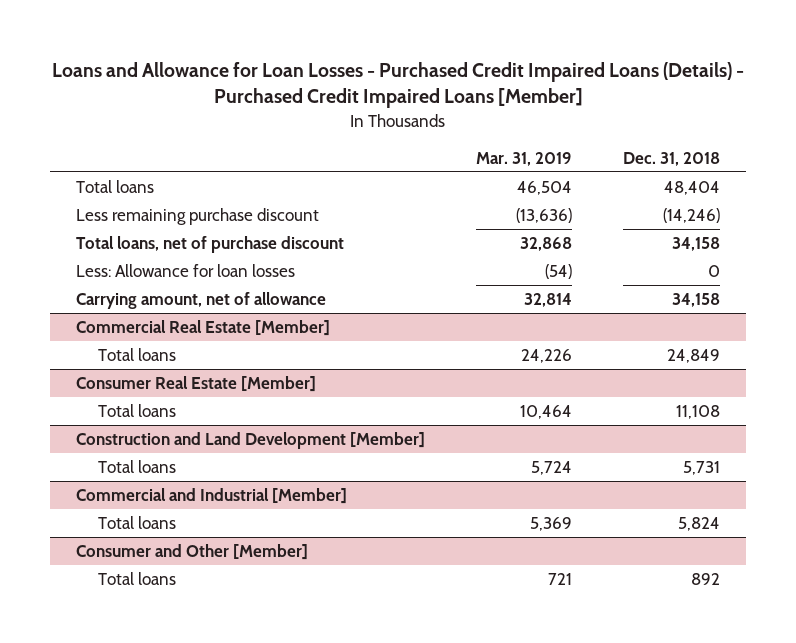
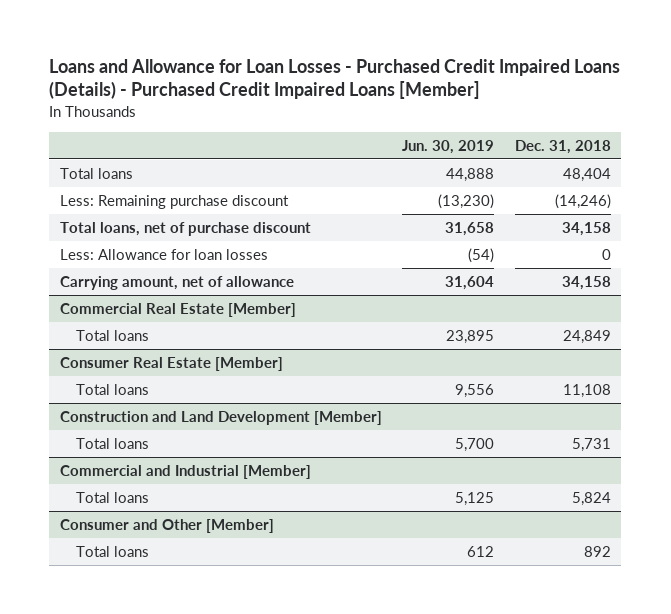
[476,151,573,166] Mar. 31, 2019 -> none
none -> [402,139,495,154] Jun. 30, 2019
[75,208,319,226] Less remaining purchase discount -> [59,194,289,209] Less: Remaining purchase discount

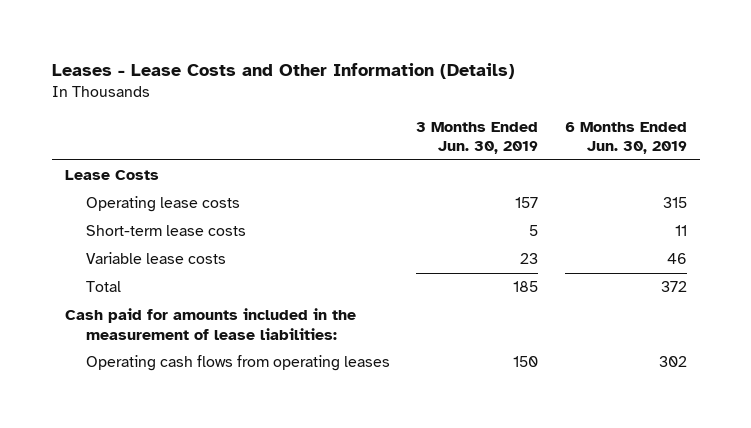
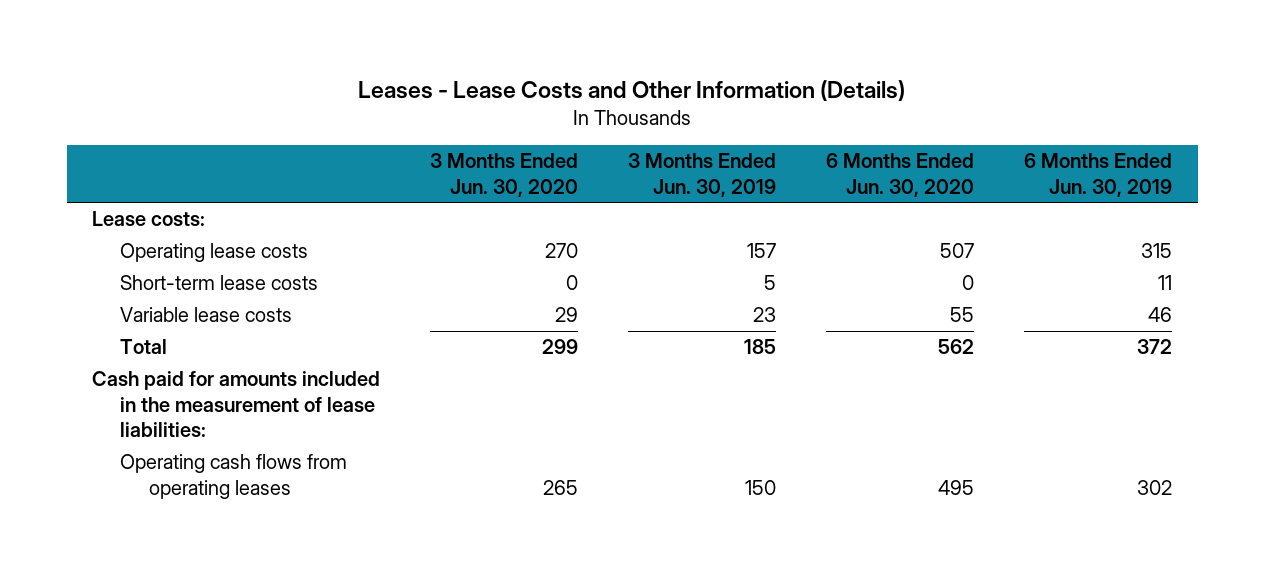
none -> [429,153,578,197] 3 Months Ended Jun. 30, 2020
none -> [826,153,975,197] 6 Months Ended Jun. 30, 2020
[64,170,159,181] Lease Costs -> [91,211,205,227] Lease costs:

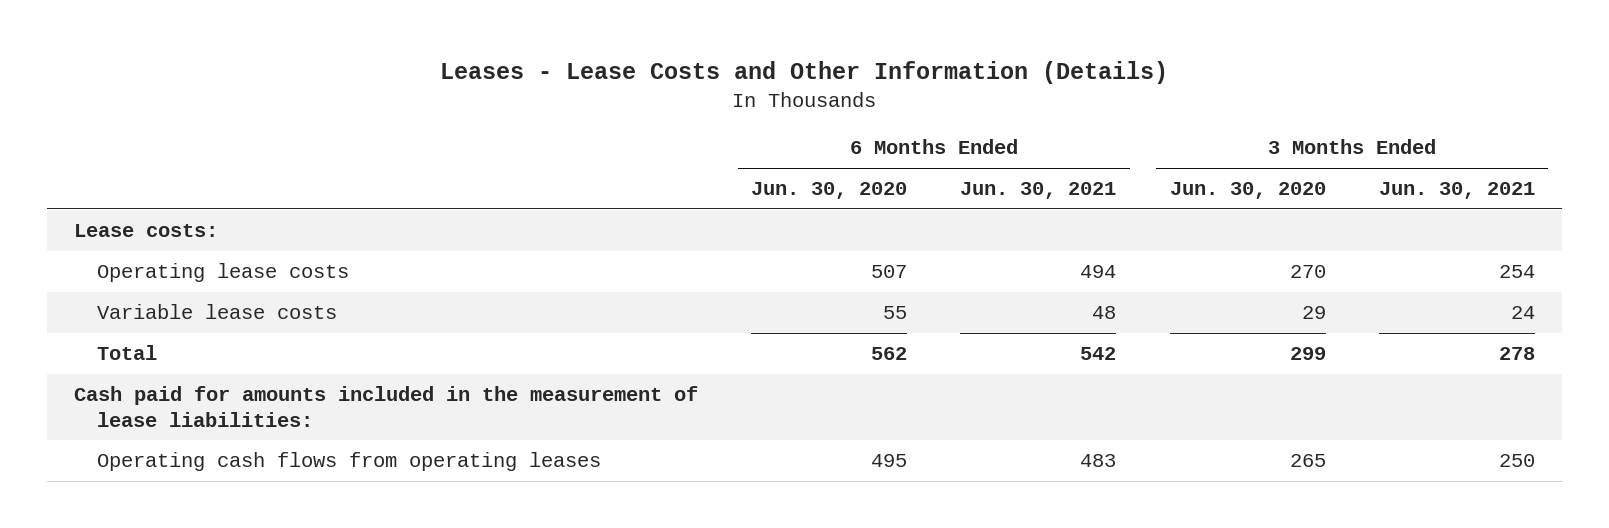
[628,153,777,197] 3 Months Ended Jun. 30, 2019 -> none
[1024,153,1173,197] 6 Months Ended Jun. 30, 2019 -> none
none -> [960,182,1117,200] Jun. 30, 2021
none -> [1378,182,1535,200] Jun. 30, 2021
[120,275,319,291] Short-term lease costs -> none

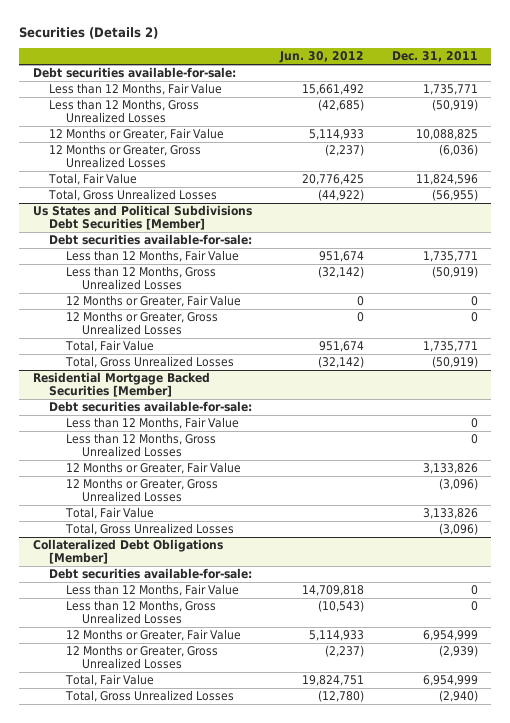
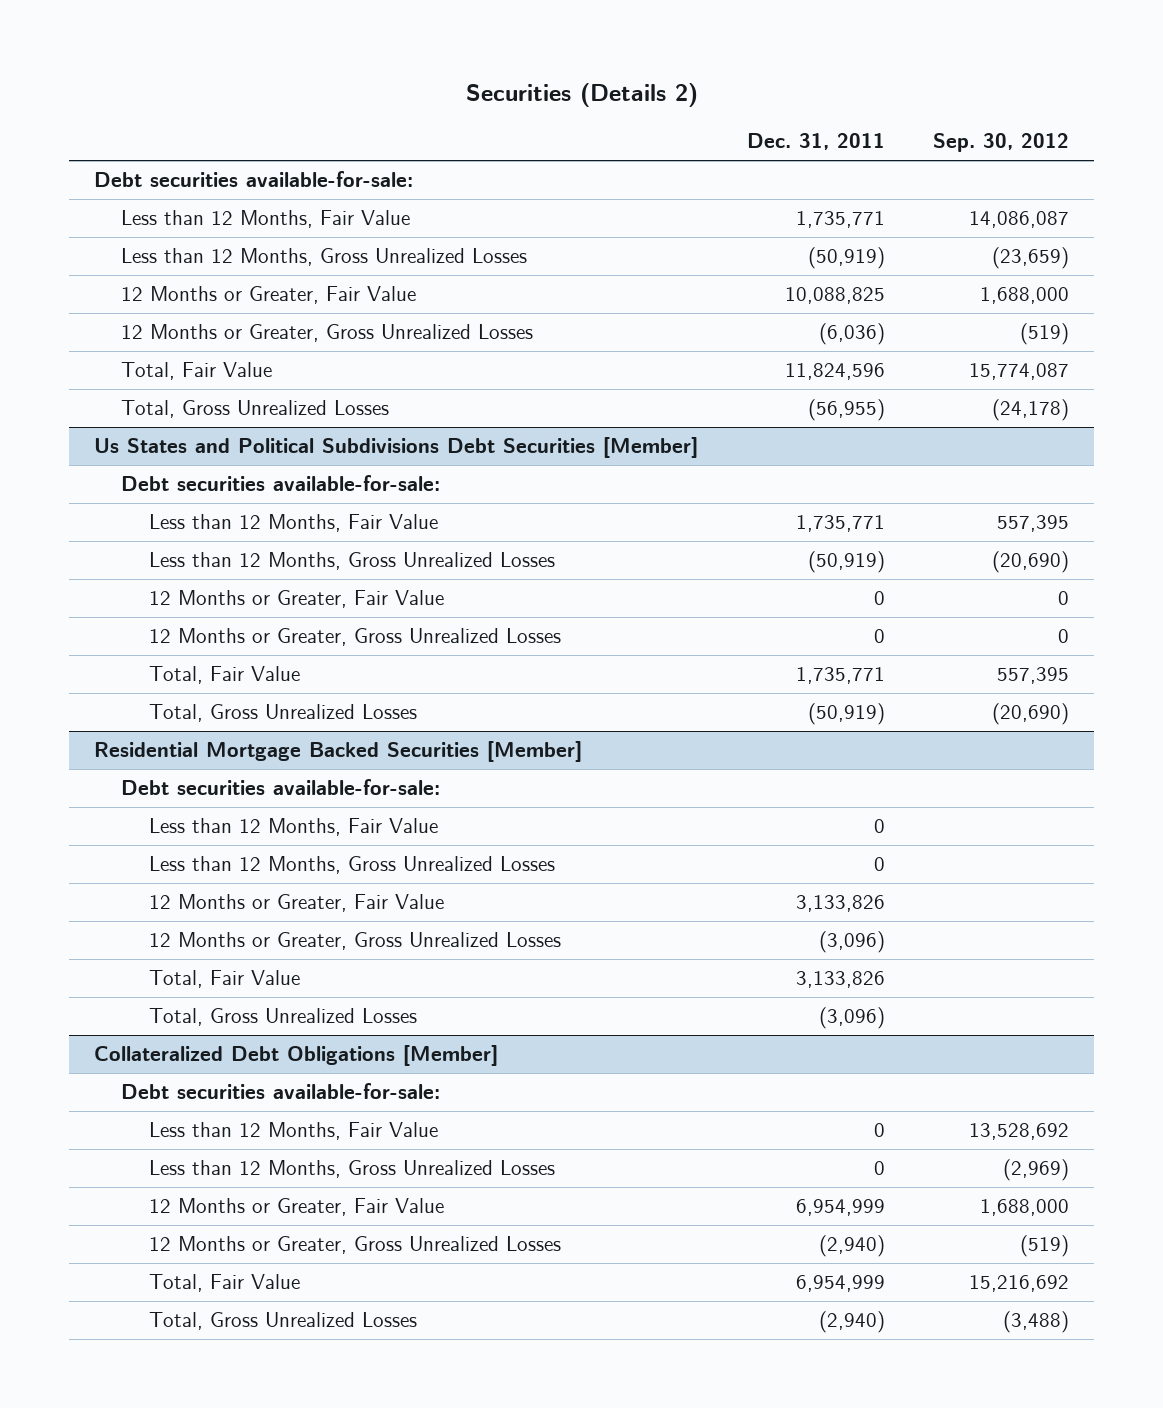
[278,51,364,64] Jun. 30, 2012 -> none
none -> [933,133,1070,153] Sep. 30, 2012
[438,645,478,658] (2,939) -> [818,1235,885,1258] (2,940)

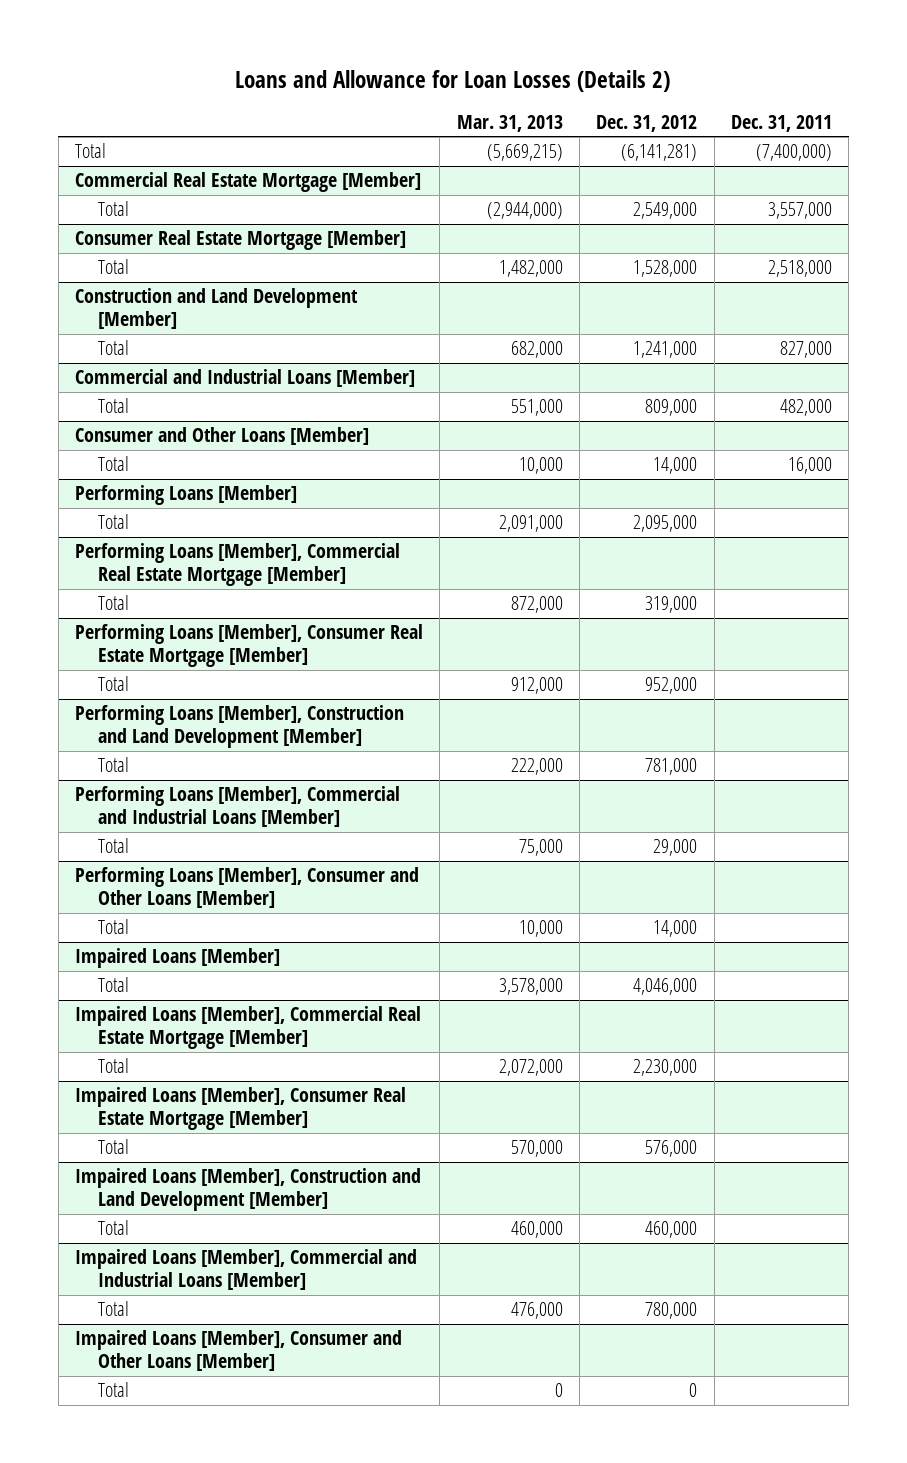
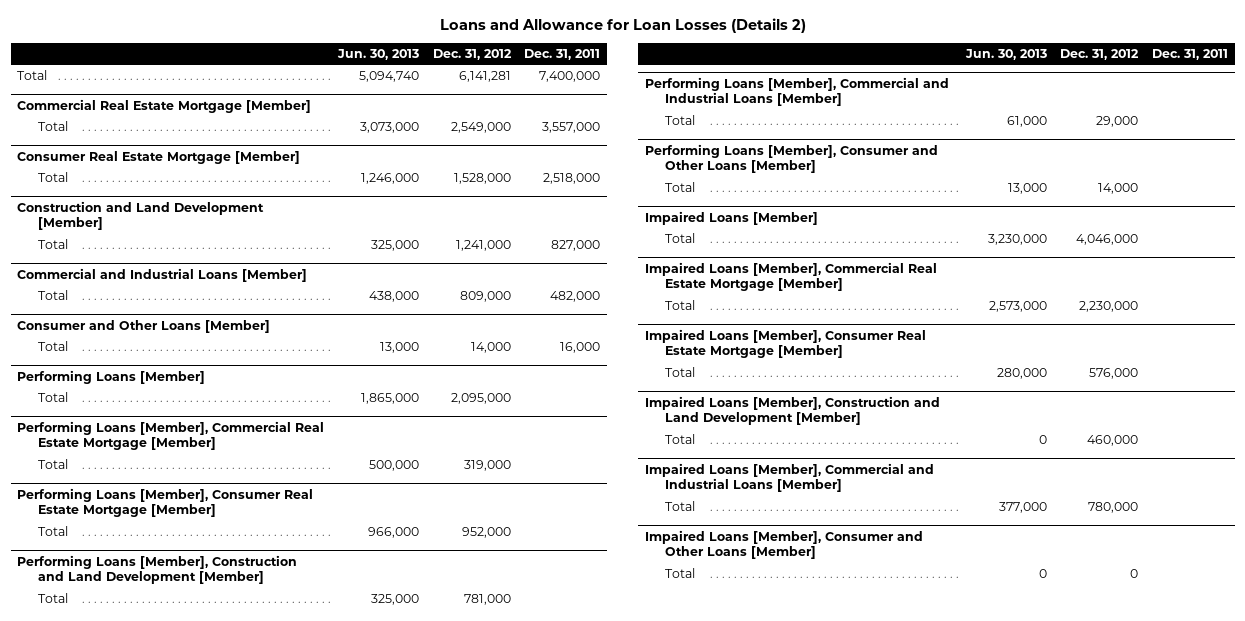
[456,114,563,132] Mar. 31, 2013 -> none
none -> [336,49,419,61] Jun. 30, 2013
[621,144,698,162] (6,141,281) -> [458,71,511,83] 6,141,281
[755,144,832,162] (7,400,000) -> [539,71,601,83] 7,400,000

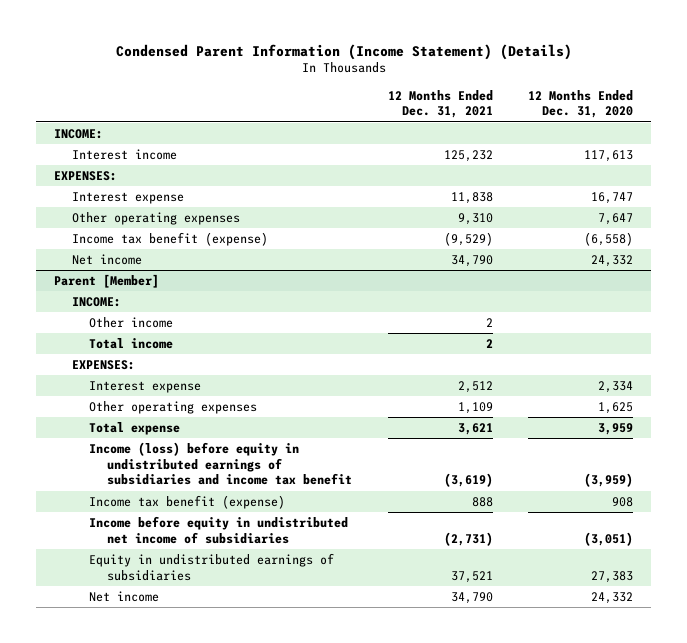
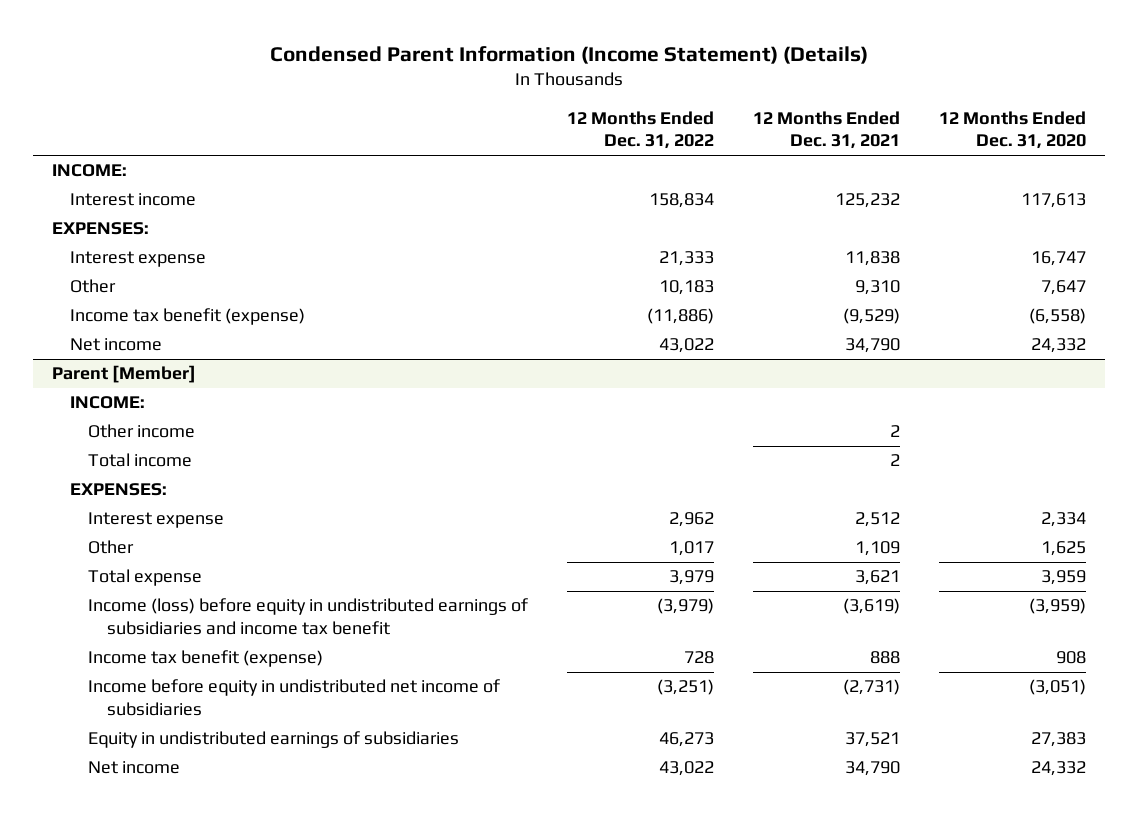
none -> [567,110,715,150] 12 Months Ended Dec. 31, 2022
[71,211,240,225] Other operating expenses -> [70,279,117,294] Other
[89,400,258,414] Other operating expenses -> [88,540,135,555] Other

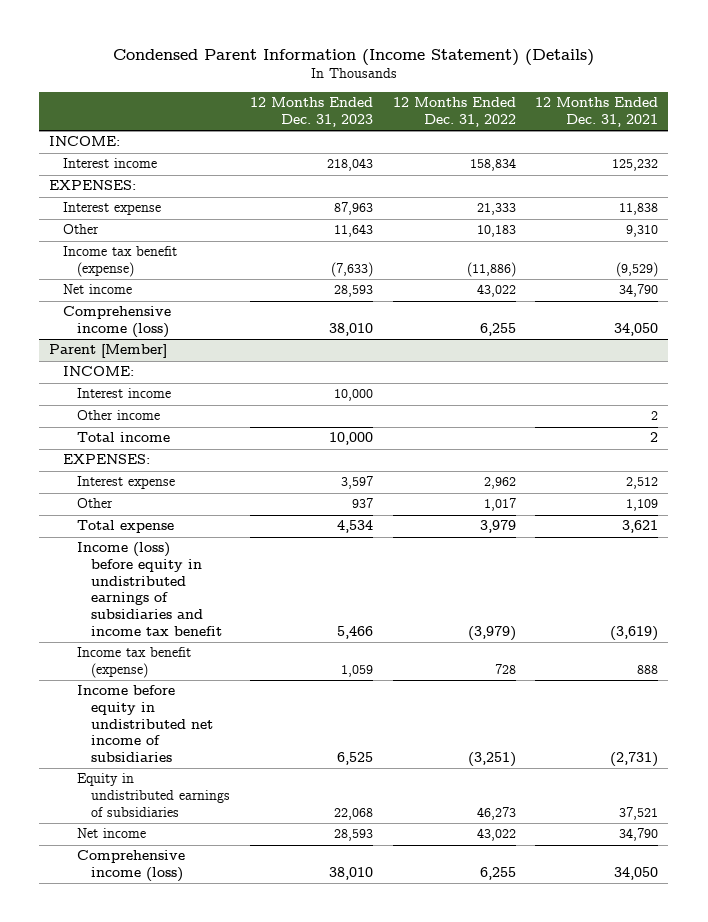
[938,110,1086,150] 12 Months Ended Dec. 31, 2020 -> none
none -> [249,97,373,127] 12 Months Ended Dec. 31, 2023
none -> [63,306,172,339] Comprehensive income (loss)
none -> [76,388,171,399] Interest income
none -> [76,850,185,883] Comprehensive income (loss)

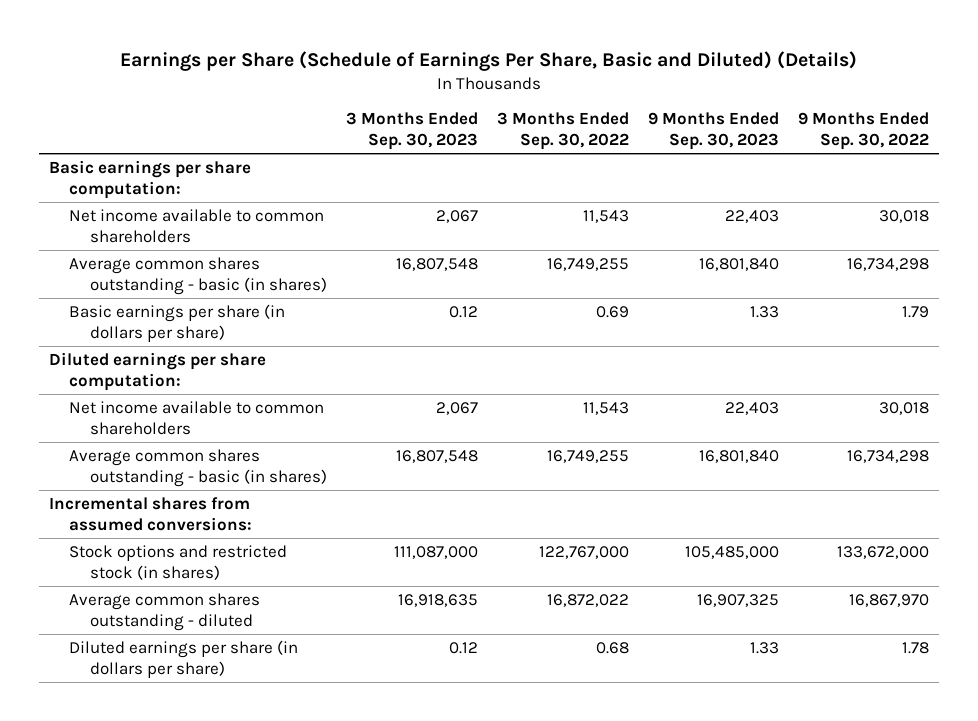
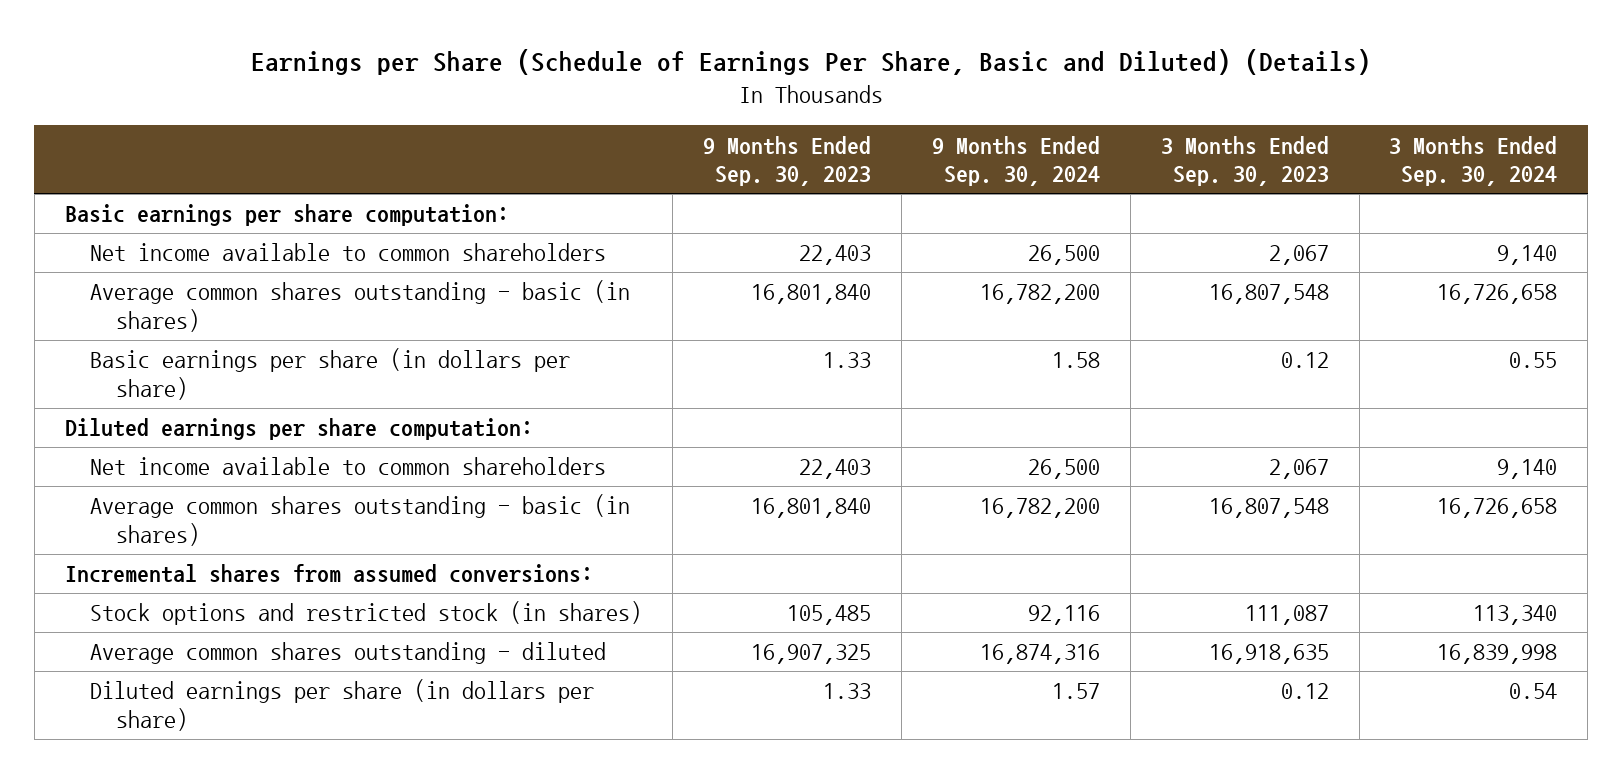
[496,112,629,151] 3 Months Ended Sep. 30, 2022 -> none
[798,112,930,151] 9 Months Ended Sep. 30, 2022 -> none
none -> [931,135,1100,187] 9 Months Ended Sep. 30, 2024
none -> [1389,135,1558,187] 3 Months Ended Sep. 30, 2024
[393,545,478,559] 111,087,000 -> [1244,605,1329,626] 111,087
[684,545,779,559] 105,485,000 -> [787,605,872,626] 105,485

